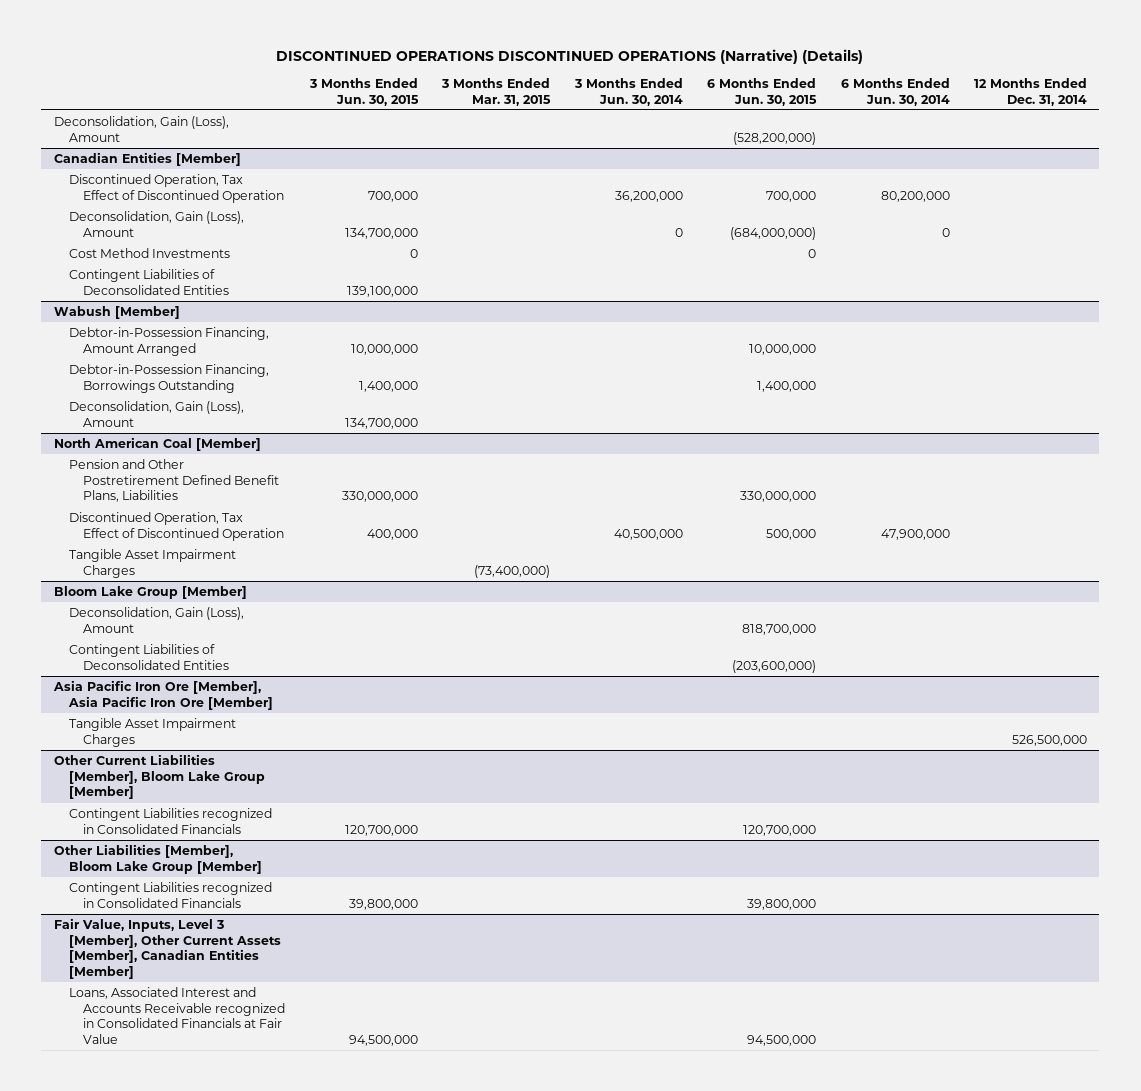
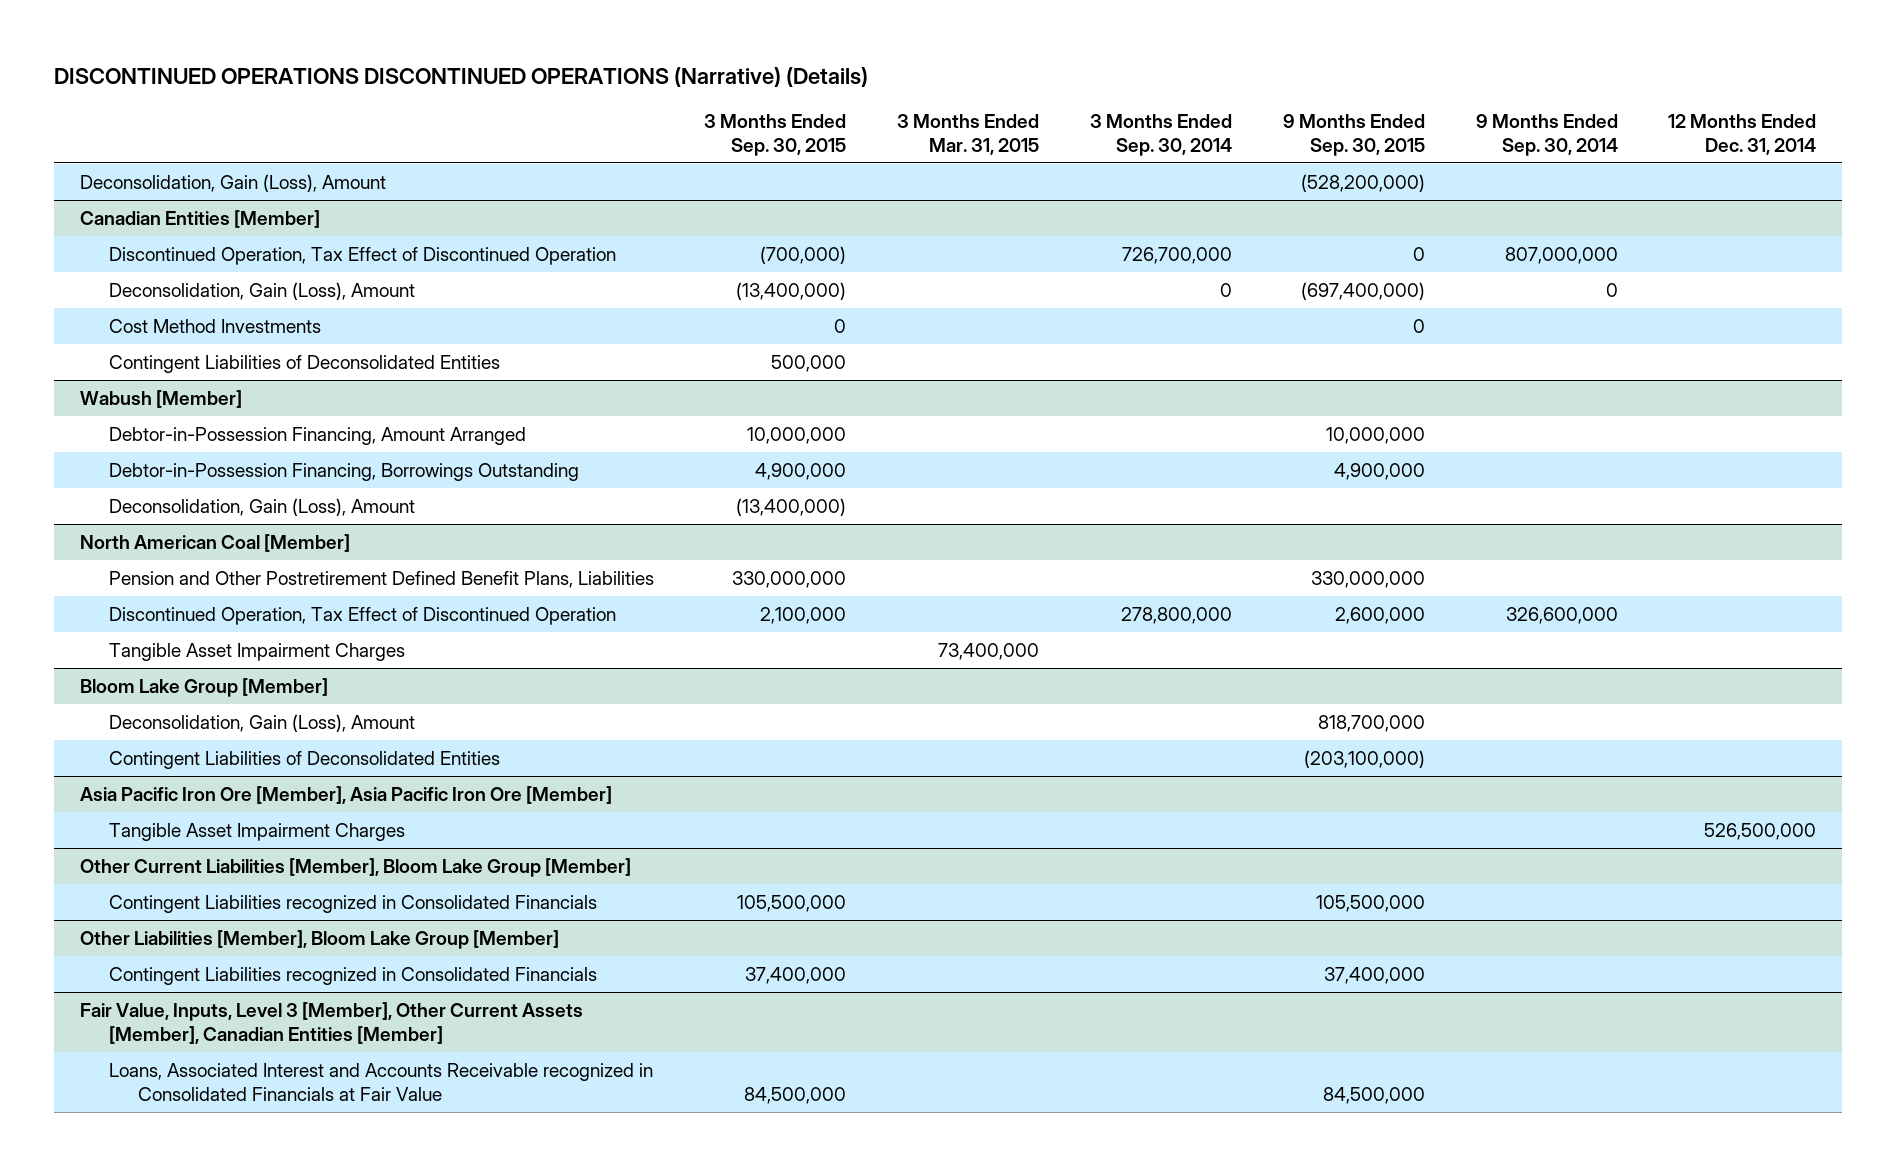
[308,77,419,106] 3 Months Ended Jun. 30, 2015 -> none
[573,77,683,106] 3 Months Ended Jun. 30, 2014 -> none
[707,77,818,106] 6 Months Ended Jun. 30, 2015 -> none
[840,77,950,106] 6 Months Ended Jun. 30, 2014 -> none
none -> [704,113,847,156] 3 Months Ended Sep. 30, 2015
none -> [1089,113,1232,156] 3 Months Ended Sep. 30, 2014
none -> [1282,113,1425,156] 9 Months Ended Sep. 30, 2015
none -> [1475,113,1618,156] 9 Months Ended Sep. 30, 2014
[474,564,551,578] (73,400,000) -> [938,642,1040,660] 73,400,000

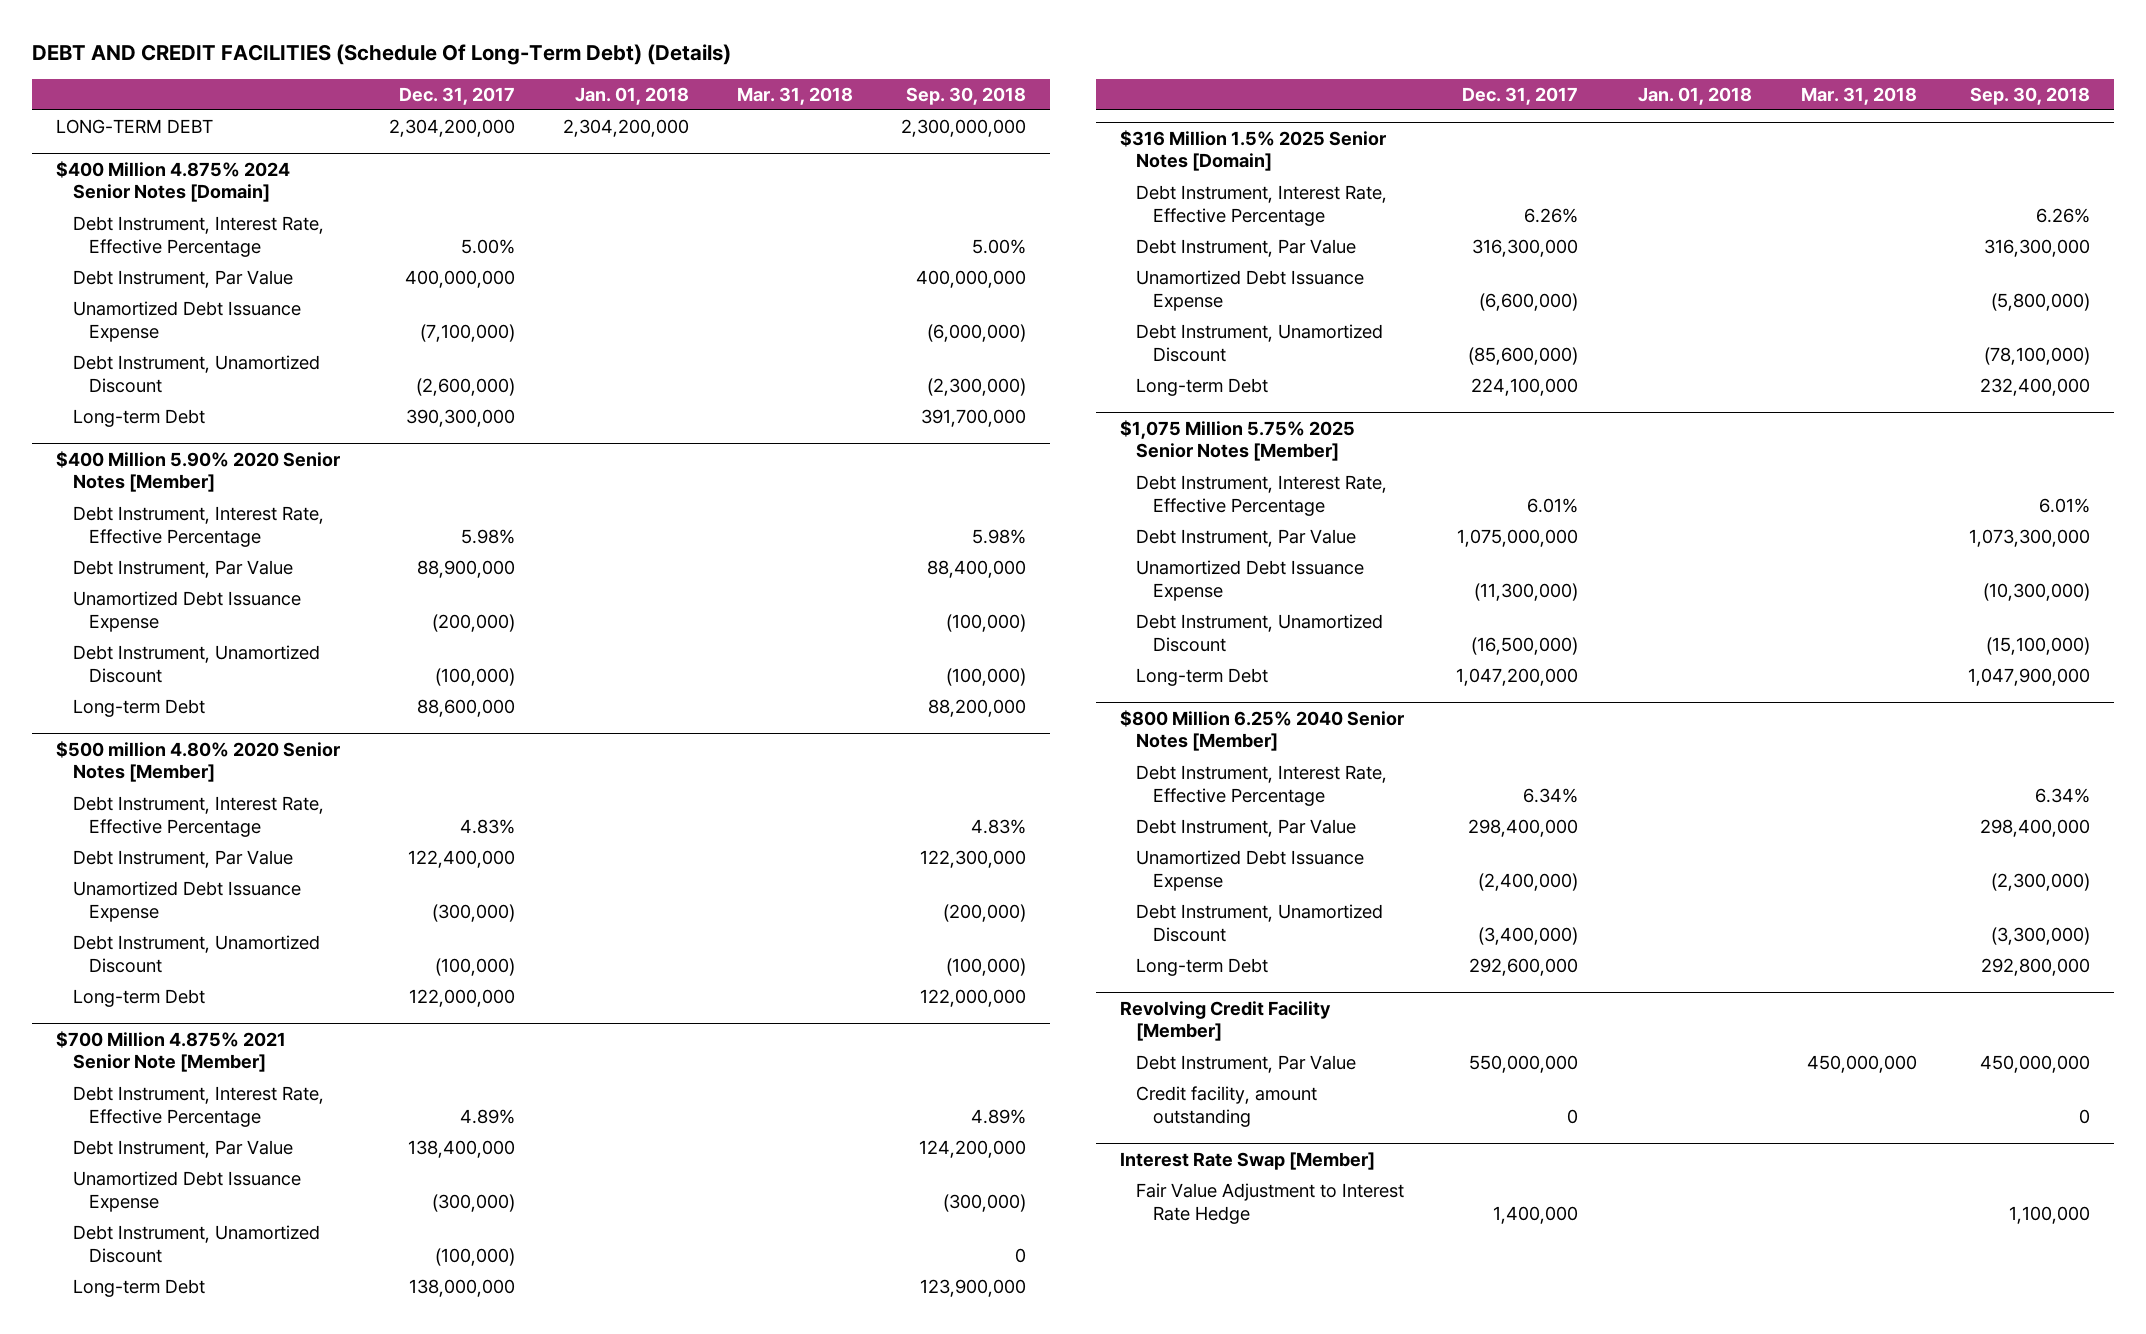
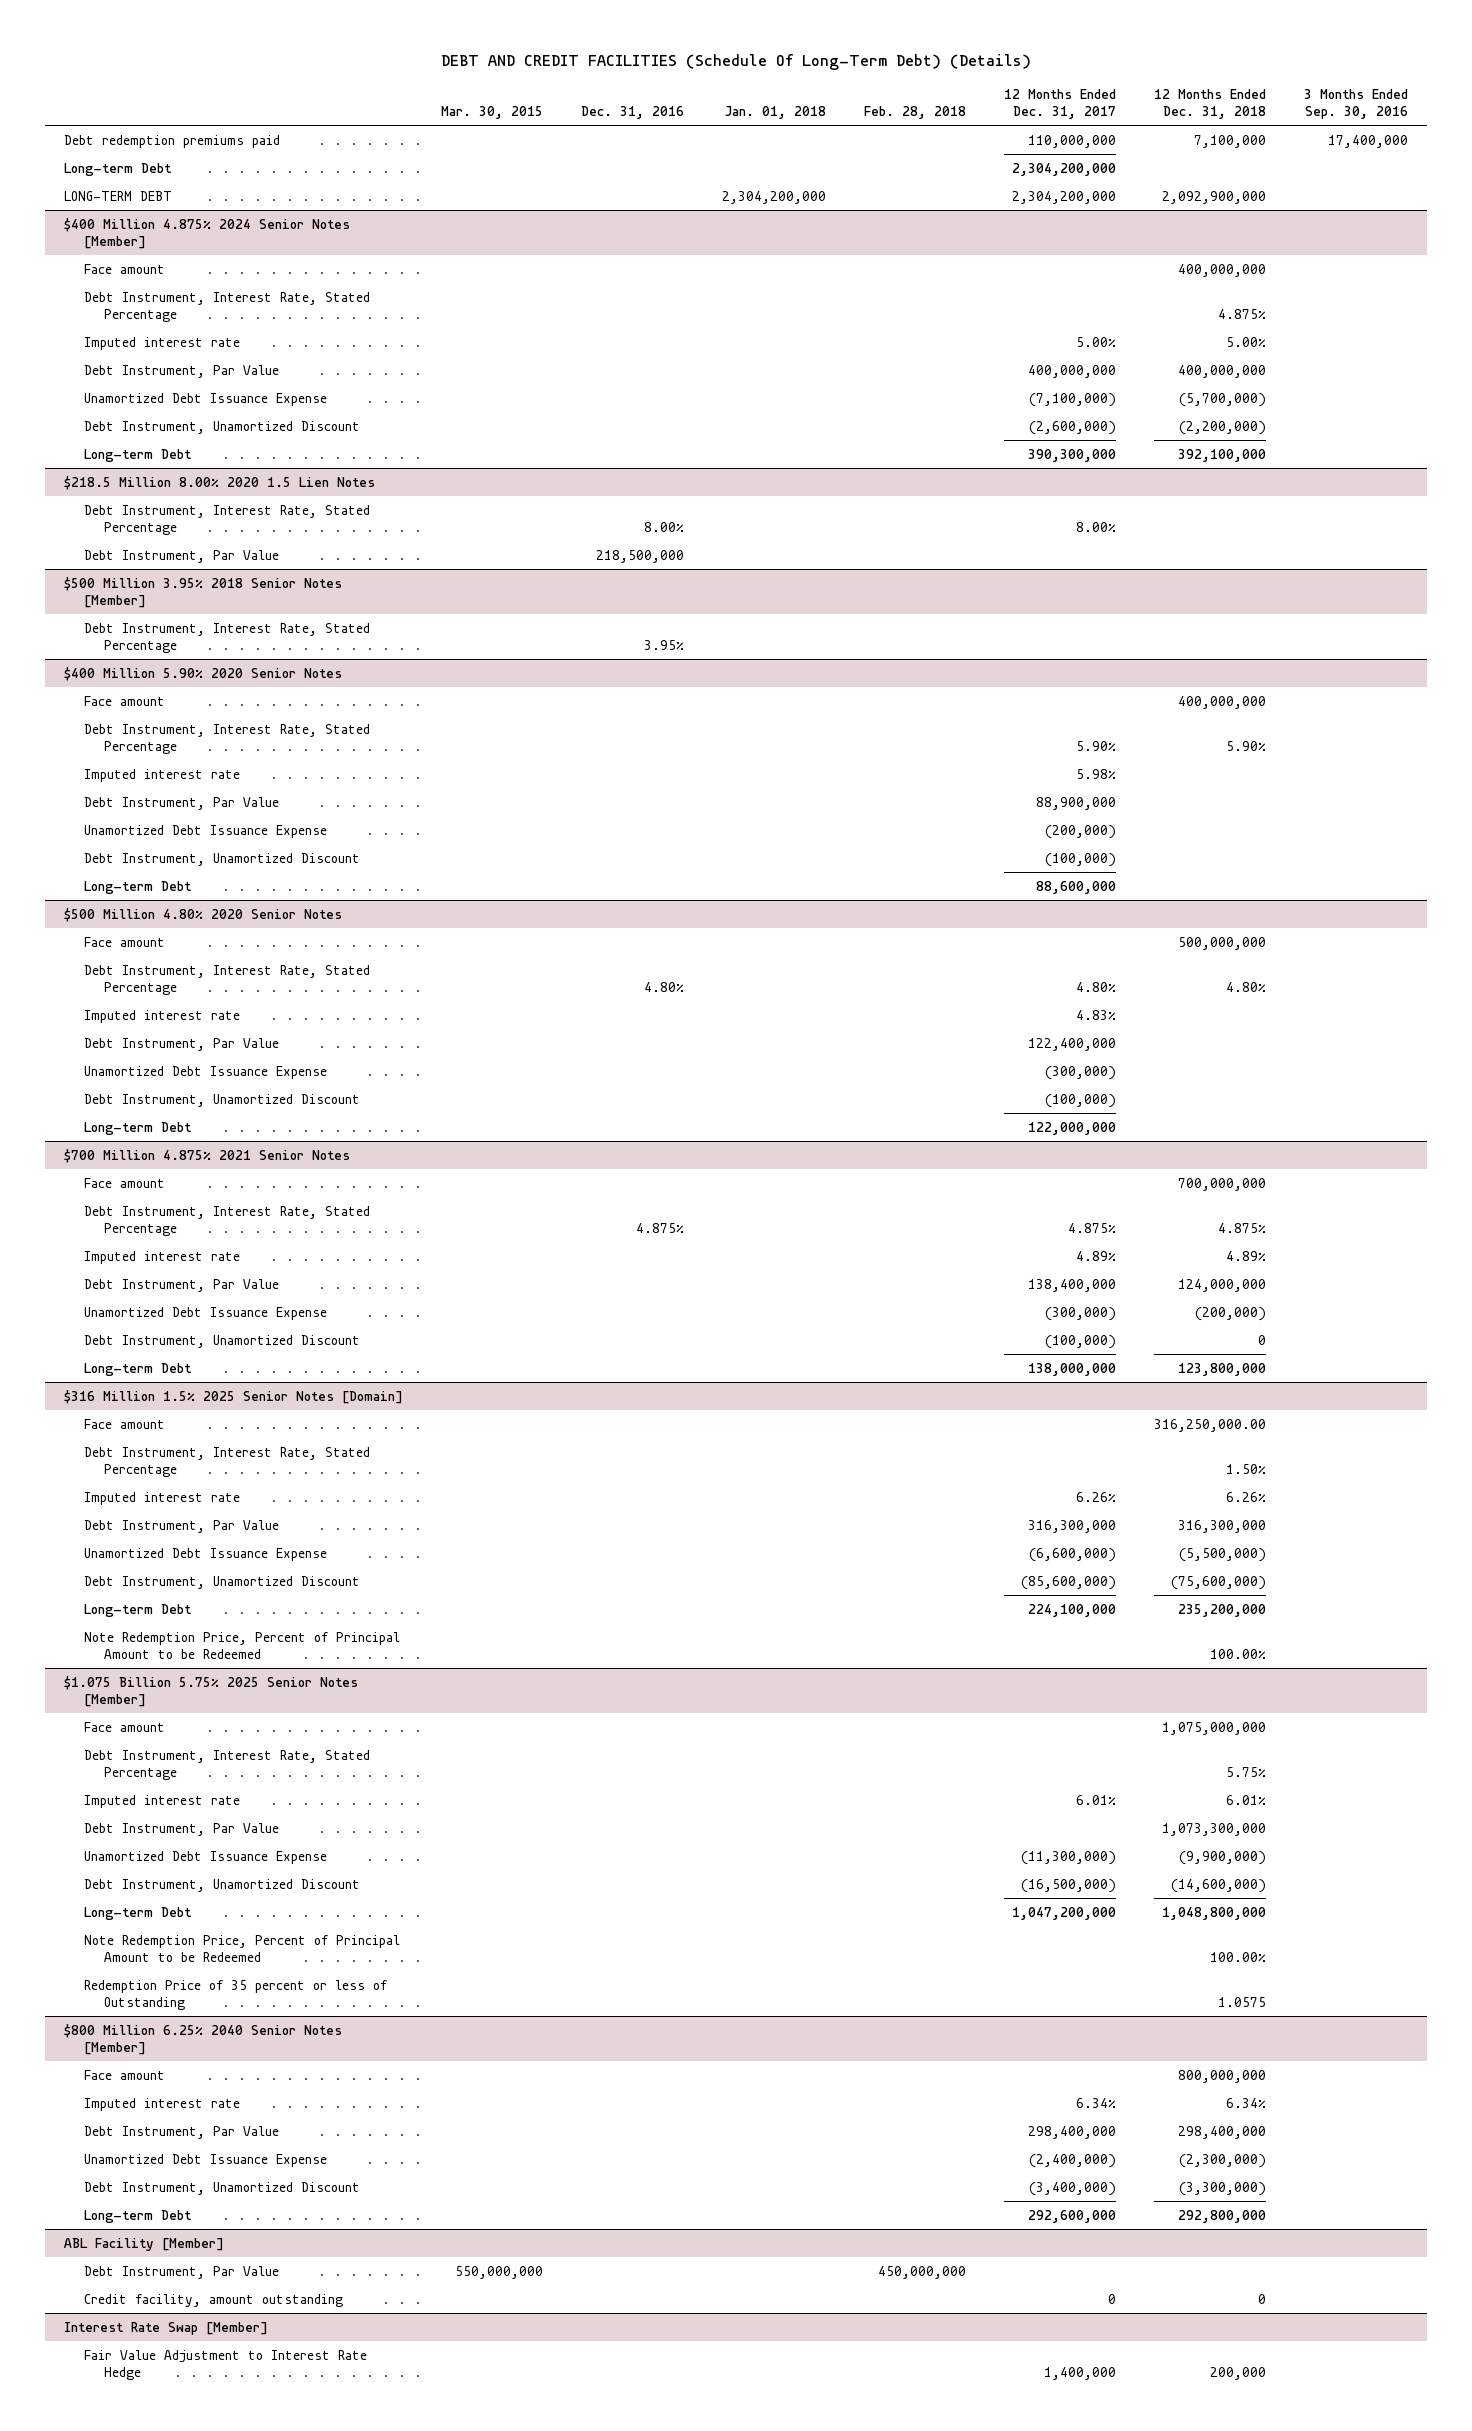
[398,86,515,105] Dec. 31, 2017 -> none
[736,86,853,105] Mar. 31, 2018 -> none
[905,86,1026,105] Sep. 30, 2018 -> none
none -> [441,105,544,119] Mar. 30, 2015
none -> [581,105,685,119] Dec. 31, 2016
none -> [864,105,967,119] Feb. 28, 2018
none -> [1003,88,1116,119] 12 Months Ended Dec. 31, 2017
none -> [1153,88,1266,119] 12 Months Ended Dec. 31, 2018
none -> [1303,88,1408,119] 3 Months Ended Sep. 30, 2016
none -> [64,134,281,148] Debt redemption premiums paid
none -> [64,162,173,176] Long-term Debt
[56,160,291,203] $400 Million 4.875% 2024 Senior Notes [Domain] -> none
[72,216,324,257] Debt Instrument, Interest Rate, Effective Percentage -> none
[72,270,293,289] Debt Instrument, Par Value -> none
[72,301,301,342] Unamortized Debt Issuance Expense -> none
[72,355,320,393] Debt Instrument, Unamortized Discount -> none
[72,409,205,428] Long-term Debt -> none
none -> [64,217,351,249] $400 Million 4.875% 2024 Senior Notes [Member]
none -> [84,263,166,274] Face amount
none -> [84,291,371,322] Debt Instrument, Interest Rate, Stated Percentage
none -> [84,336,241,350] Imputed interest rate
none -> [84,364,280,378] Debt Instrument, Par Value
none -> [84,392,328,406] Unamortized Debt Issuance Expense
none -> [84,420,361,434] Debt Instrument, Unamortized Discount
none -> [84,448,193,462] Long-term Debt
none -> [64,475,376,490] $218.5 Million 8.00% 2020 1.5 Lien Notes
none -> [84,504,371,535] Debt Instrument, Interest Rate, Stated Percentage
none -> [84,549,280,563] Debt Instrument, Par Value
none -> [64,576,343,608] $500 Million 3.95% 2018 Senior Notes [Member]
none -> [84,622,371,653] Debt Instrument, Interest Rate, Stated Percentage
[56,450,341,493] $400 Million 5.90% 2020 Senior Notes [Member] -> [64,666,343,681] $400 Million 5.90% 2020 Senior Notes
none -> [84,695,166,706] Face amount
none -> [84,723,371,754] Debt Instrument, Interest Rate, Stated Percentage
[72,506,324,547] Debt Instrument, Interest Rate, Effective Percentage -> [84,768,241,782] Imputed interest rate
[56,740,341,783] $500 million 4.80% 2020 Senior Notes [Member] -> [64,907,343,922] $500 Million 4.80% 2020 Senior Notes
none -> [84,936,166,947] Face amount
none -> [84,964,371,995] Debt Instrument, Interest Rate, Stated Percentage
[72,796,324,837] Debt Instrument, Interest Rate, Effective Percentage -> [84,1009,241,1023] Imputed interest rate
[56,1030,287,1073] $700 Million 4.875% 2021 Senior Note [Member] -> [64,1148,351,1163] $700 Million 4.875% 2021 Senior Notes
none -> [84,1177,166,1188] Face amount
none -> [84,1205,371,1236] Debt Instrument, Interest Rate, Stated Percentage
[72,1086,324,1127] Debt Instrument, Interest Rate, Effective Percentage -> [84,1250,241,1264] Imputed interest rate
none -> [84,1418,166,1429] Face amount
none -> [84,1446,371,1477] Debt Instrument, Interest Rate, Stated Percentage
[1136,185,1388,226] Debt Instrument, Interest Rate, Effective Percentage -> [84,1491,241,1505] Imputed interest rate
none -> [84,1631,401,1659] Note Redemption Price, Percent of Principal Amount to be Redeemed
[1119,419,1355,462] $1,075 Million 5.75% 2025 Senior Notes [Member] -> [64,1675,359,1707] $1.075 Billion 5.75% 2025 Senior Notes [Member]
none -> [84,1721,166,1732] Face amount
none -> [84,1749,371,1780] Debt Instrument, Interest Rate, Stated Percentage
[1136,475,1388,516] Debt Instrument, Interest Rate, Effective Percentage -> [84,1794,241,1808] Imputed interest rate
none -> [84,1934,401,1962] Note Redemption Price, Percent of Principal Amount to be Redeemed
none -> [84,1979,388,2010] Redemption Price of 35 percent or less of Outstanding
none -> [84,2069,166,2080] Face amount
[1136,765,1388,806] Debt Instrument, Interest Rate, Effective Percentage -> [84,2097,241,2111] Imputed interest rate
[1119,1000,1331,1042] Revolving Credit Facility [Member] -> [64,2237,225,2251] ABL Facility [Member]

